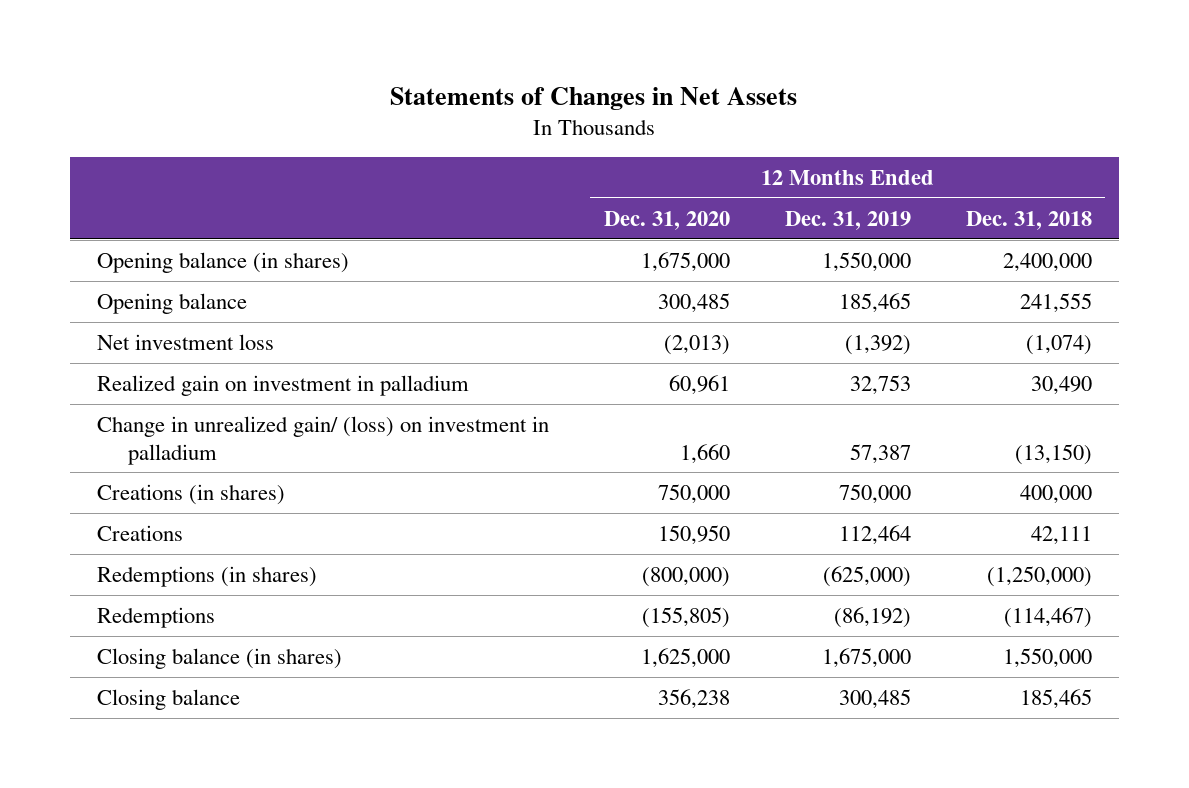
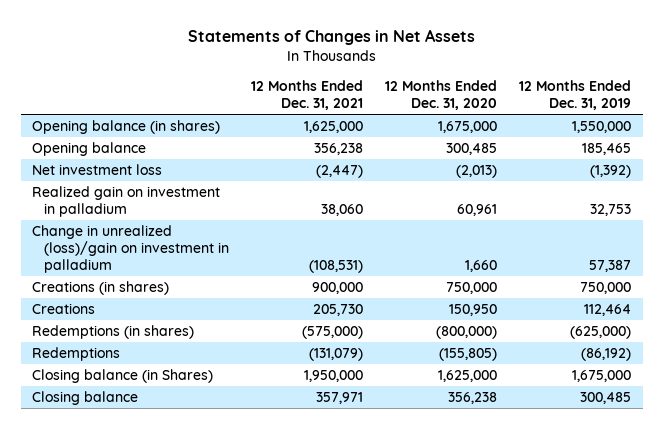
[965,210,1092,230] Dec. 31, 2018 -> none
none -> [251,80,364,111] 12 Months Ended Dec. 31, 2021
[97,415,550,465] Change in unrealized gain/ (loss) on investment in palladium -> [31,225,230,273] Change in unrealized (loss)/gain on investment in palladium
[97,647,343,669] Closing balance (in shares) -> [31,369,213,384] Closing balance (in Shares)

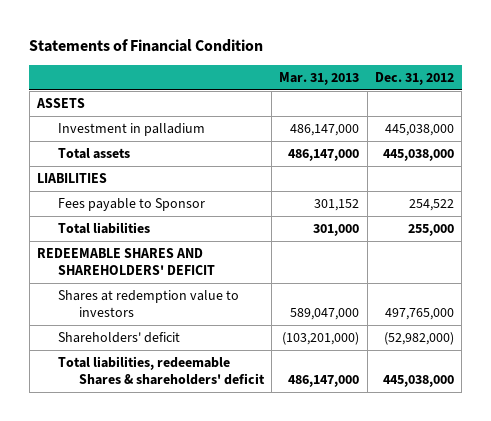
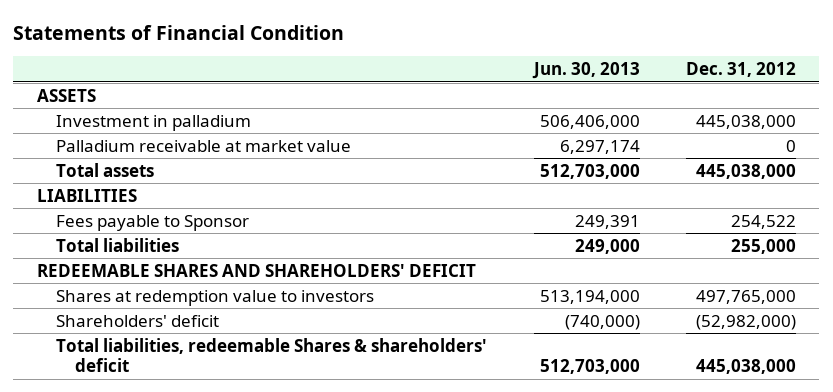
[279,71,360,85] Mar. 31, 2013 -> none
none -> [531,62,640,80] Jun. 30, 2013
none -> [56,139,352,152] Palladium receivable at market value

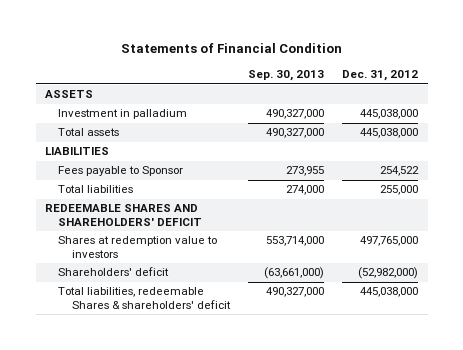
[531,62,640,80] Jun. 30, 2013 -> none
none -> [247,70,324,82] Sep. 30, 2013
[56,139,352,152] Palladium receivable at market value -> none

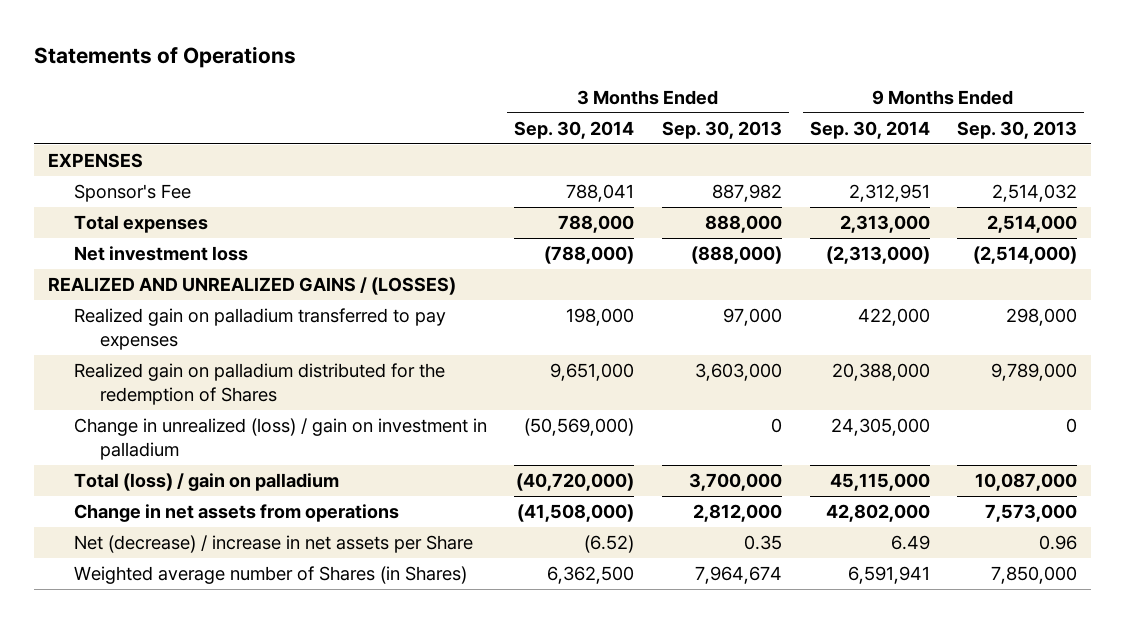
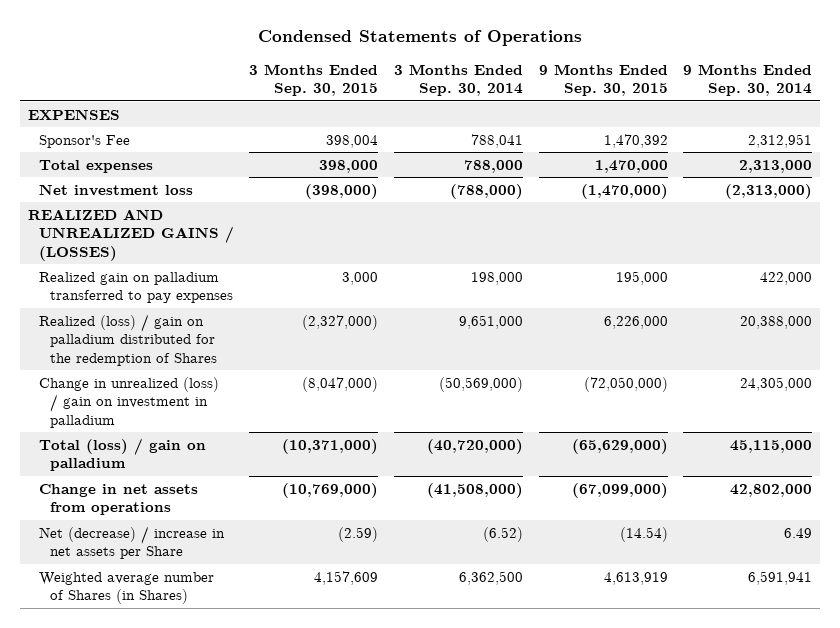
[33,45,296,68] Statements of Operations -> [258,30,583,47] Condensed Statements of Operations
[661,120,782,139] Sep. 30, 2013 -> none
[957,120,1078,139] Sep. 30, 2013 -> none
none -> [249,63,379,97] 3 Months Ended Sep. 30, 2015
none -> [538,63,668,97] 9 Months Ended Sep. 30, 2015
[73,363,445,405] Realized gain on palladium distributed for the redemption of Shares -> [38,313,217,366] Realized (loss) / gain on palladium distributed for the redemption of Shares

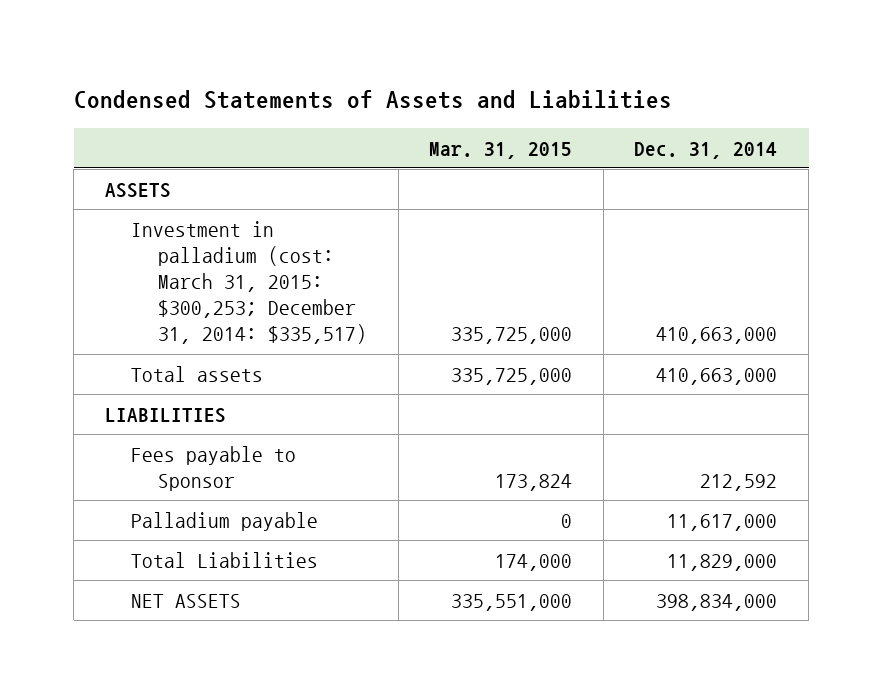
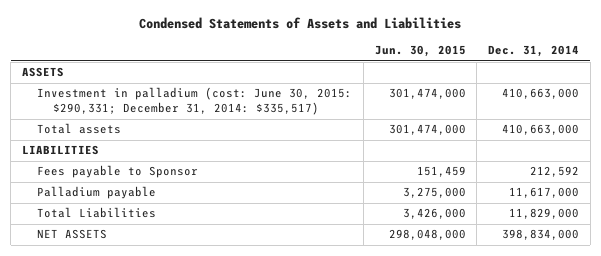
[429,141,573,159] Mar. 31, 2015 -> none
none -> [374,45,466,58] Jun. 30, 2015
[131,220,367,345] Investment in palladium (cost: March 31, 2015: $300,253; December 31, 2014: $335,517) -> [37,87,353,116] Investment in palladium (cost: June 30, 2015: $290,331; December 31, 2014: $335,517)

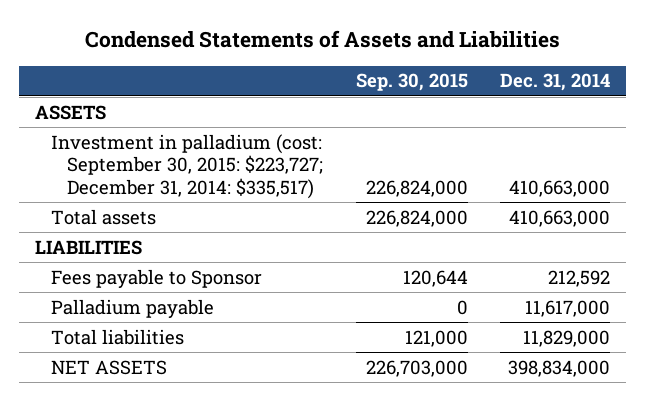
[374,45,466,58] Jun. 30, 2015 -> none
none -> [355,73,468,92] Sep. 30, 2015
[37,87,353,116] Investment in palladium (cost: June 30, 2015: $290,331; December 31, 2014: $335,517) -> [50,133,323,199] Investment in palladium (cost: September 30, 2015: $223,727; December 31, 2014: $335,517)
[37,207,157,219] Total Liabilities -> [50,328,184,345] Total liabilities

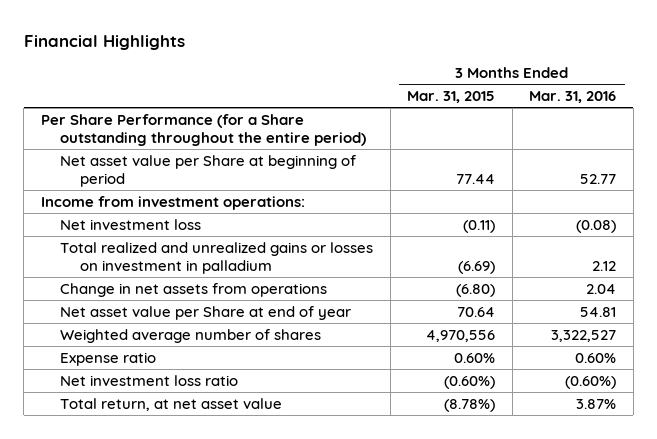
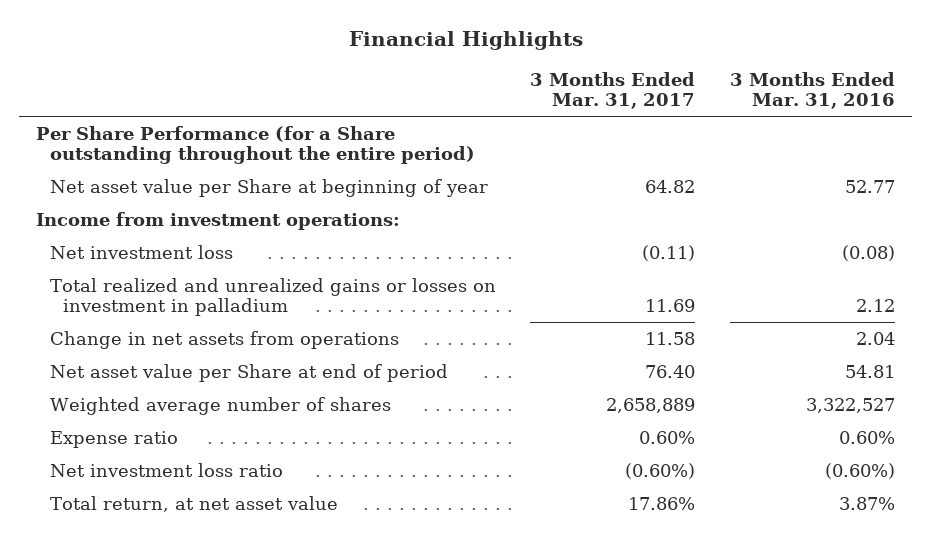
[407,91,496,104] Mar. 31, 2015 -> none
none -> [530,71,696,110] 3 Months Ended Mar. 31, 2017
[60,154,357,188] Net asset value per Share at beginning of period -> [49,178,488,197] Net asset value per Share at beginning of year
[60,305,352,320] Net asset value per Share at end of year -> [49,363,448,382] Net asset value per Share at end of period

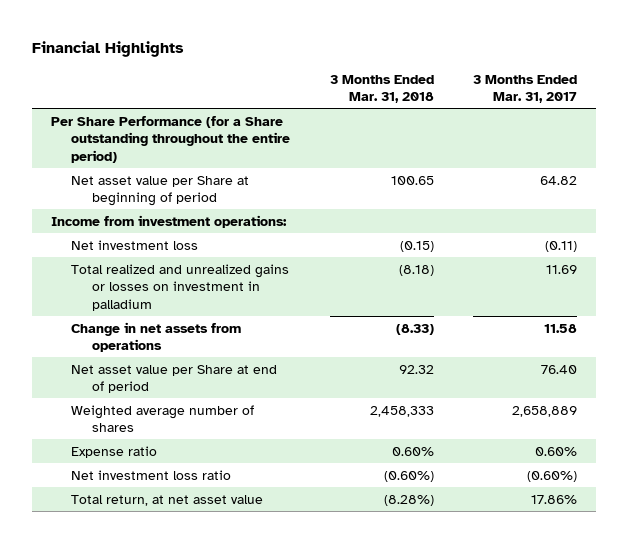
[730,71,896,110] 3 Months Ended Mar. 31, 2016 -> none
none -> [329,74,434,104] 3 Months Ended Mar. 31, 2018
[49,178,488,197] Net asset value per Share at beginning of year -> [71,175,250,207] Net asset value per Share at beginning of period

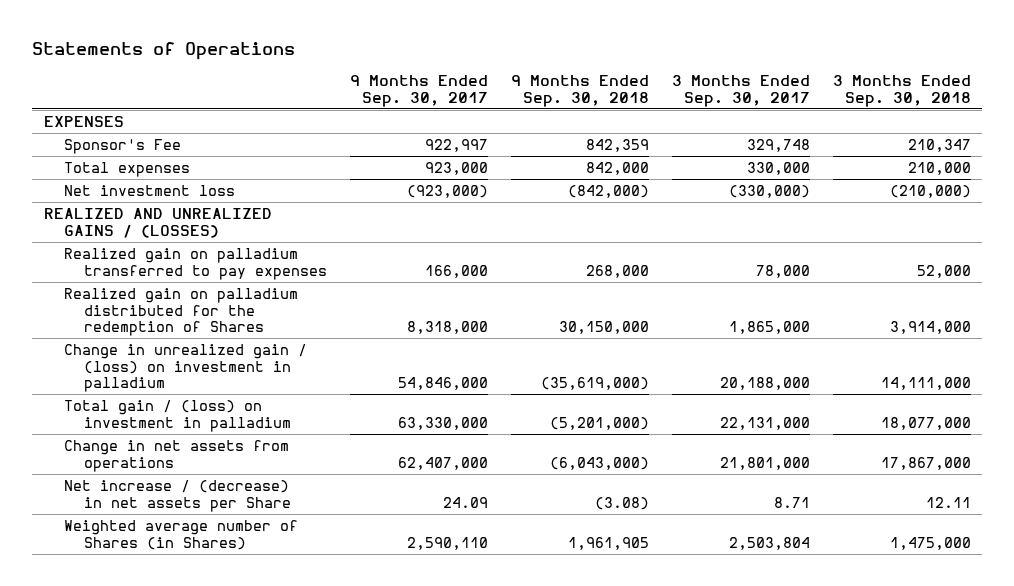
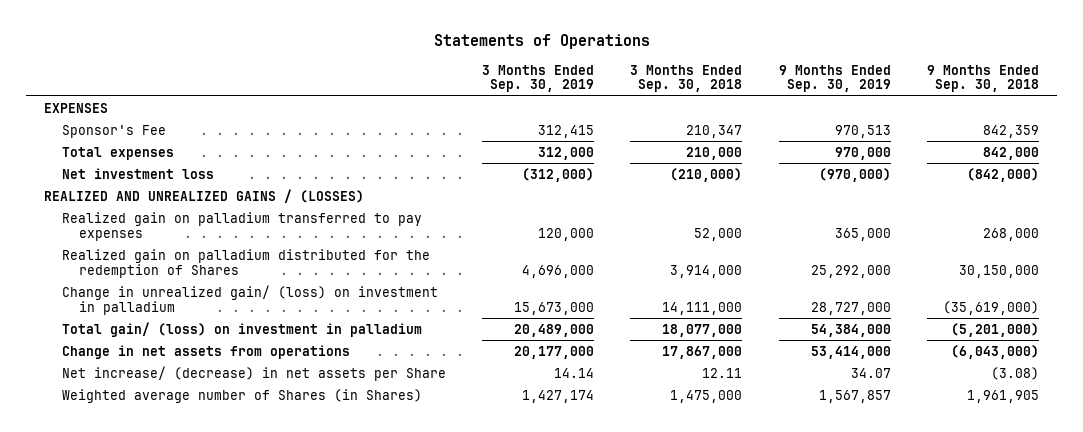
[350,75,489,107] 9 Months Ended Sep. 30, 2017 -> none
[671,75,810,107] 3 Months Ended Sep. 30, 2017 -> none
none -> [481,64,594,93] 3 Months Ended Sep. 30, 2019
none -> [778,64,891,93] 9 Months Ended Sep. 30, 2019
[64,344,308,393] Change in unrealized gain / (loss) on investment in palladium -> [61,284,438,315] Change in unrealized gain/ (loss) on investment in palladium
[64,400,292,432] Total gain / (loss) on investment in palladium -> [61,321,422,337] Total gain/ (loss) on investment in palladium
[64,480,292,512] Net increase / (decrease) in net assets per Share -> [61,365,446,381] Net increase/ (decrease) in net assets per Share

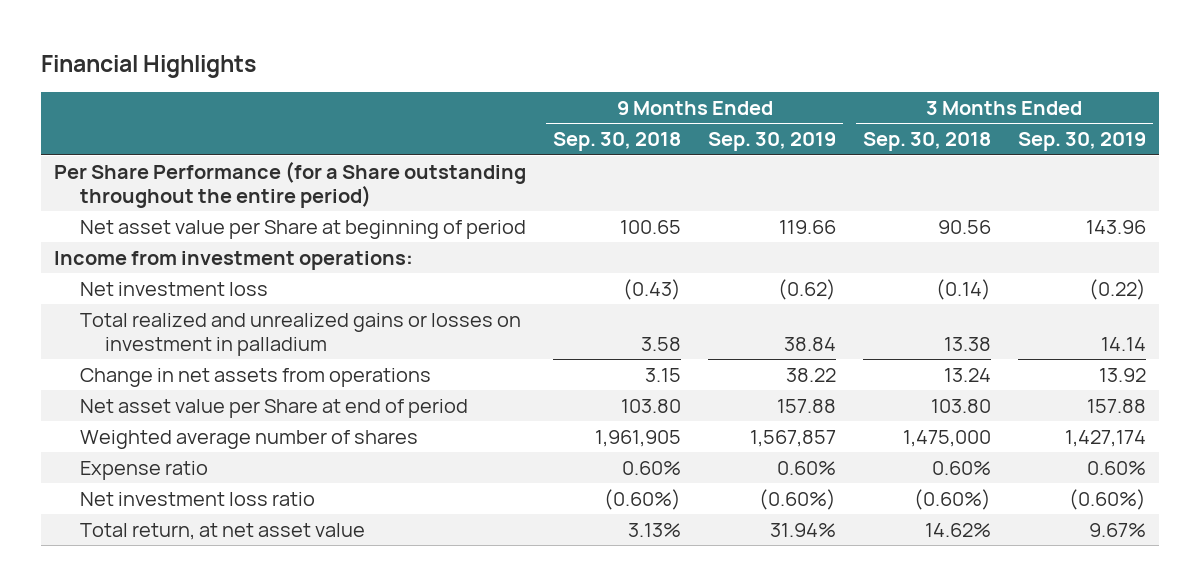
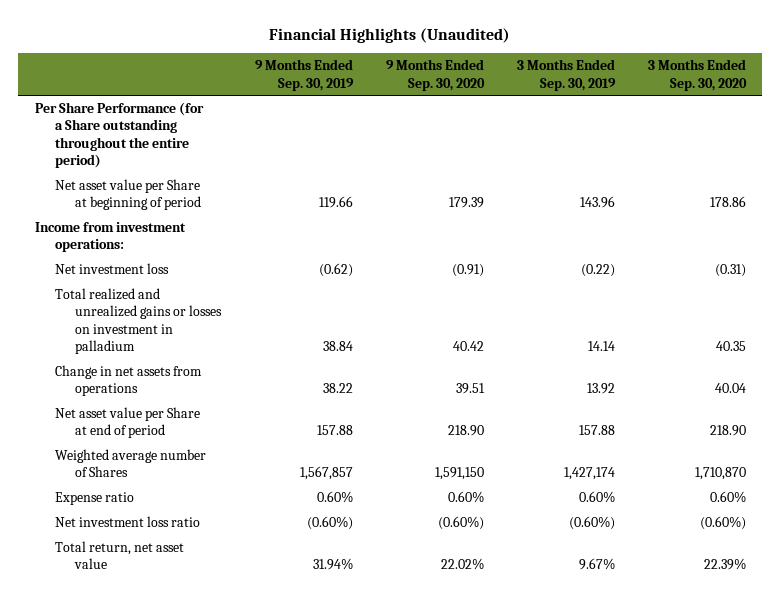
[40,54,256,78] Financial Highlights -> [269,27,511,43] Financial Highlights (Unaudited)
[553,132,682,152] Sep. 30, 2018 -> none
[863,132,992,152] Sep. 30, 2018 -> none
none -> [385,59,485,91] 9 Months Ended Sep. 30, 2020
none -> [647,59,747,91] 3 Months Ended Sep. 30, 2020
[79,429,418,449] Weighted average number of shares -> [55,449,207,478] Weighted average number of Shares
[79,522,365,540] Total return, at net asset value -> [55,541,185,570] Total return, net asset value

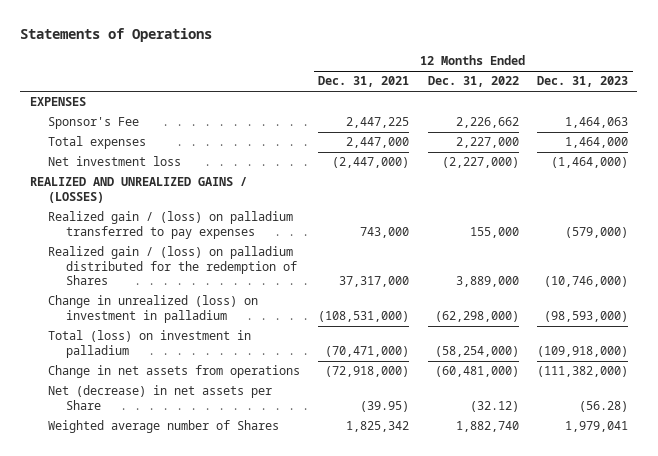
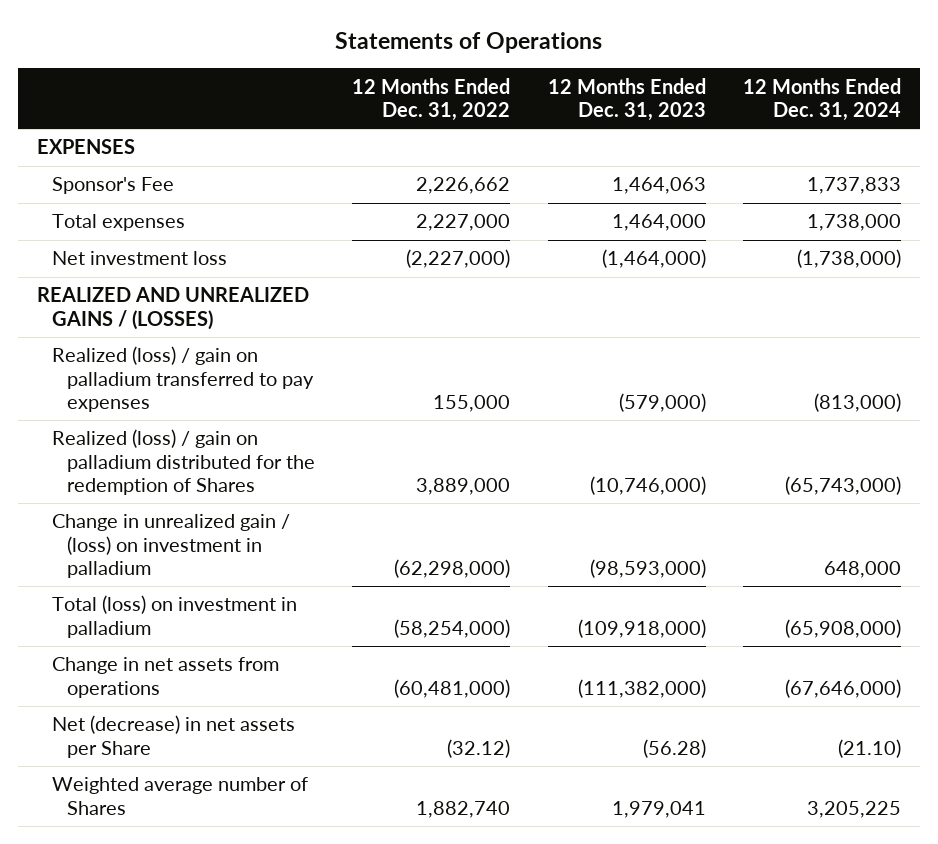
[318,76,410,88] Dec. 31, 2021 -> none
none -> [743,77,902,121] 12 Months Ended Dec. 31, 2024
[47,211,293,239] Realized gain / (loss) on palladium transferred to pay expenses -> [51,346,314,413] Realized (loss) / gain on palladium transferred to pay expenses
[47,246,298,286] Realized gain / (loss) on palladium distributed for the redemption of Shares -> [51,429,315,496] Realized (loss) / gain on palladium distributed for the redemption of Shares
[47,295,258,323] Change in unrealized (loss) on investment in palladium -> [51,514,290,579] Change in unrealized gain / (loss) on investment in palladium

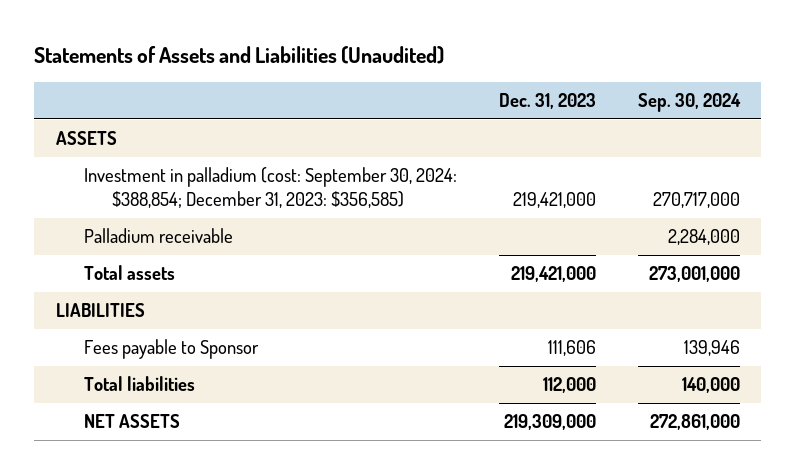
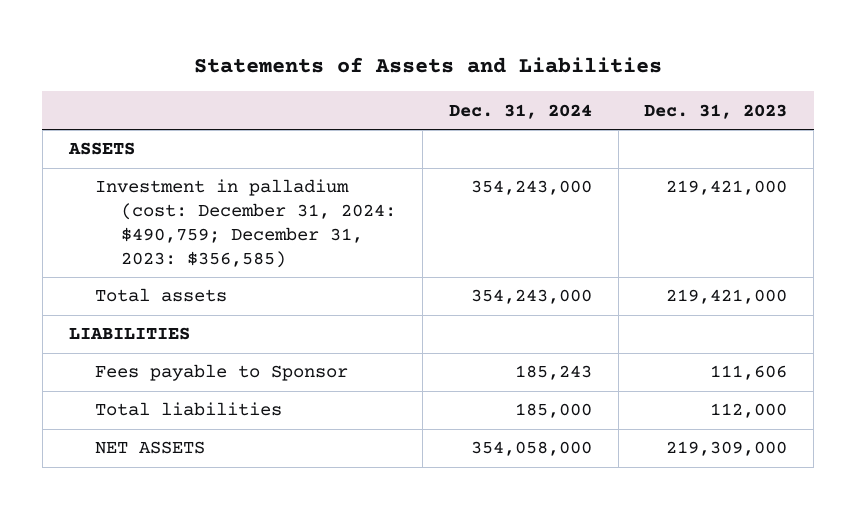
[34,46,445,65] Statements of Assets and Liabilities (Unaudited) -> [193,57,662,74] Statements of Assets and Liabilities
[637,93,741,113] Sep. 30, 2024 -> none
none -> [448,103,592,119] Dec. 31, 2024
[83,228,233,244] Palladium receivable -> none
[83,167,457,209] Investment in palladium (cost: September 30, 2024: $388,854; December 31, 2023: $356,585) -> [95,179,397,268] Investment in palladium (cost: December 31, 2024: $490,759; December 31, 2023: $356,585)

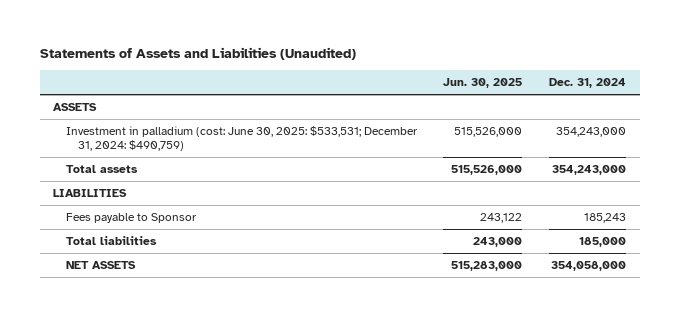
[193,57,662,74] Statements of Assets and Liabilities -> [39,47,356,61] Statements of Assets and Liabilities (Unaudited)
[644,103,788,119] Dec. 31, 2023 -> none
none -> [443,78,523,89] Jun. 30, 2025
[95,179,397,268] Investment in palladium (cost: December 31, 2024: $490,759; December 31, 2023: $356,585) -> [65,125,418,152] Investment in palladium (cost: June 30, 2025: $533,531; December 31, 2024: $490,759)

